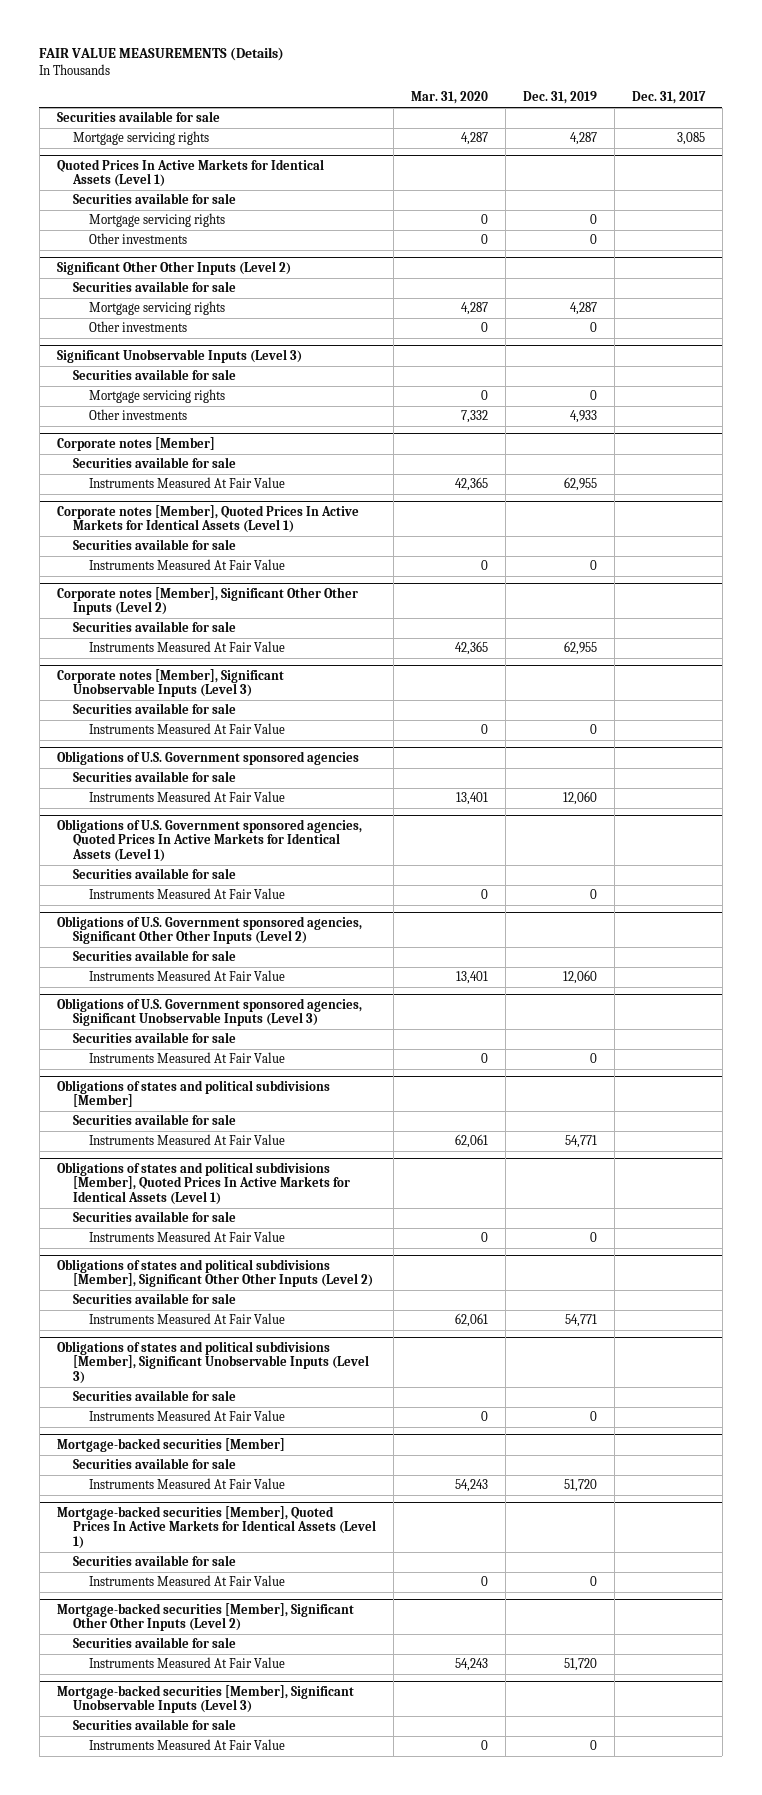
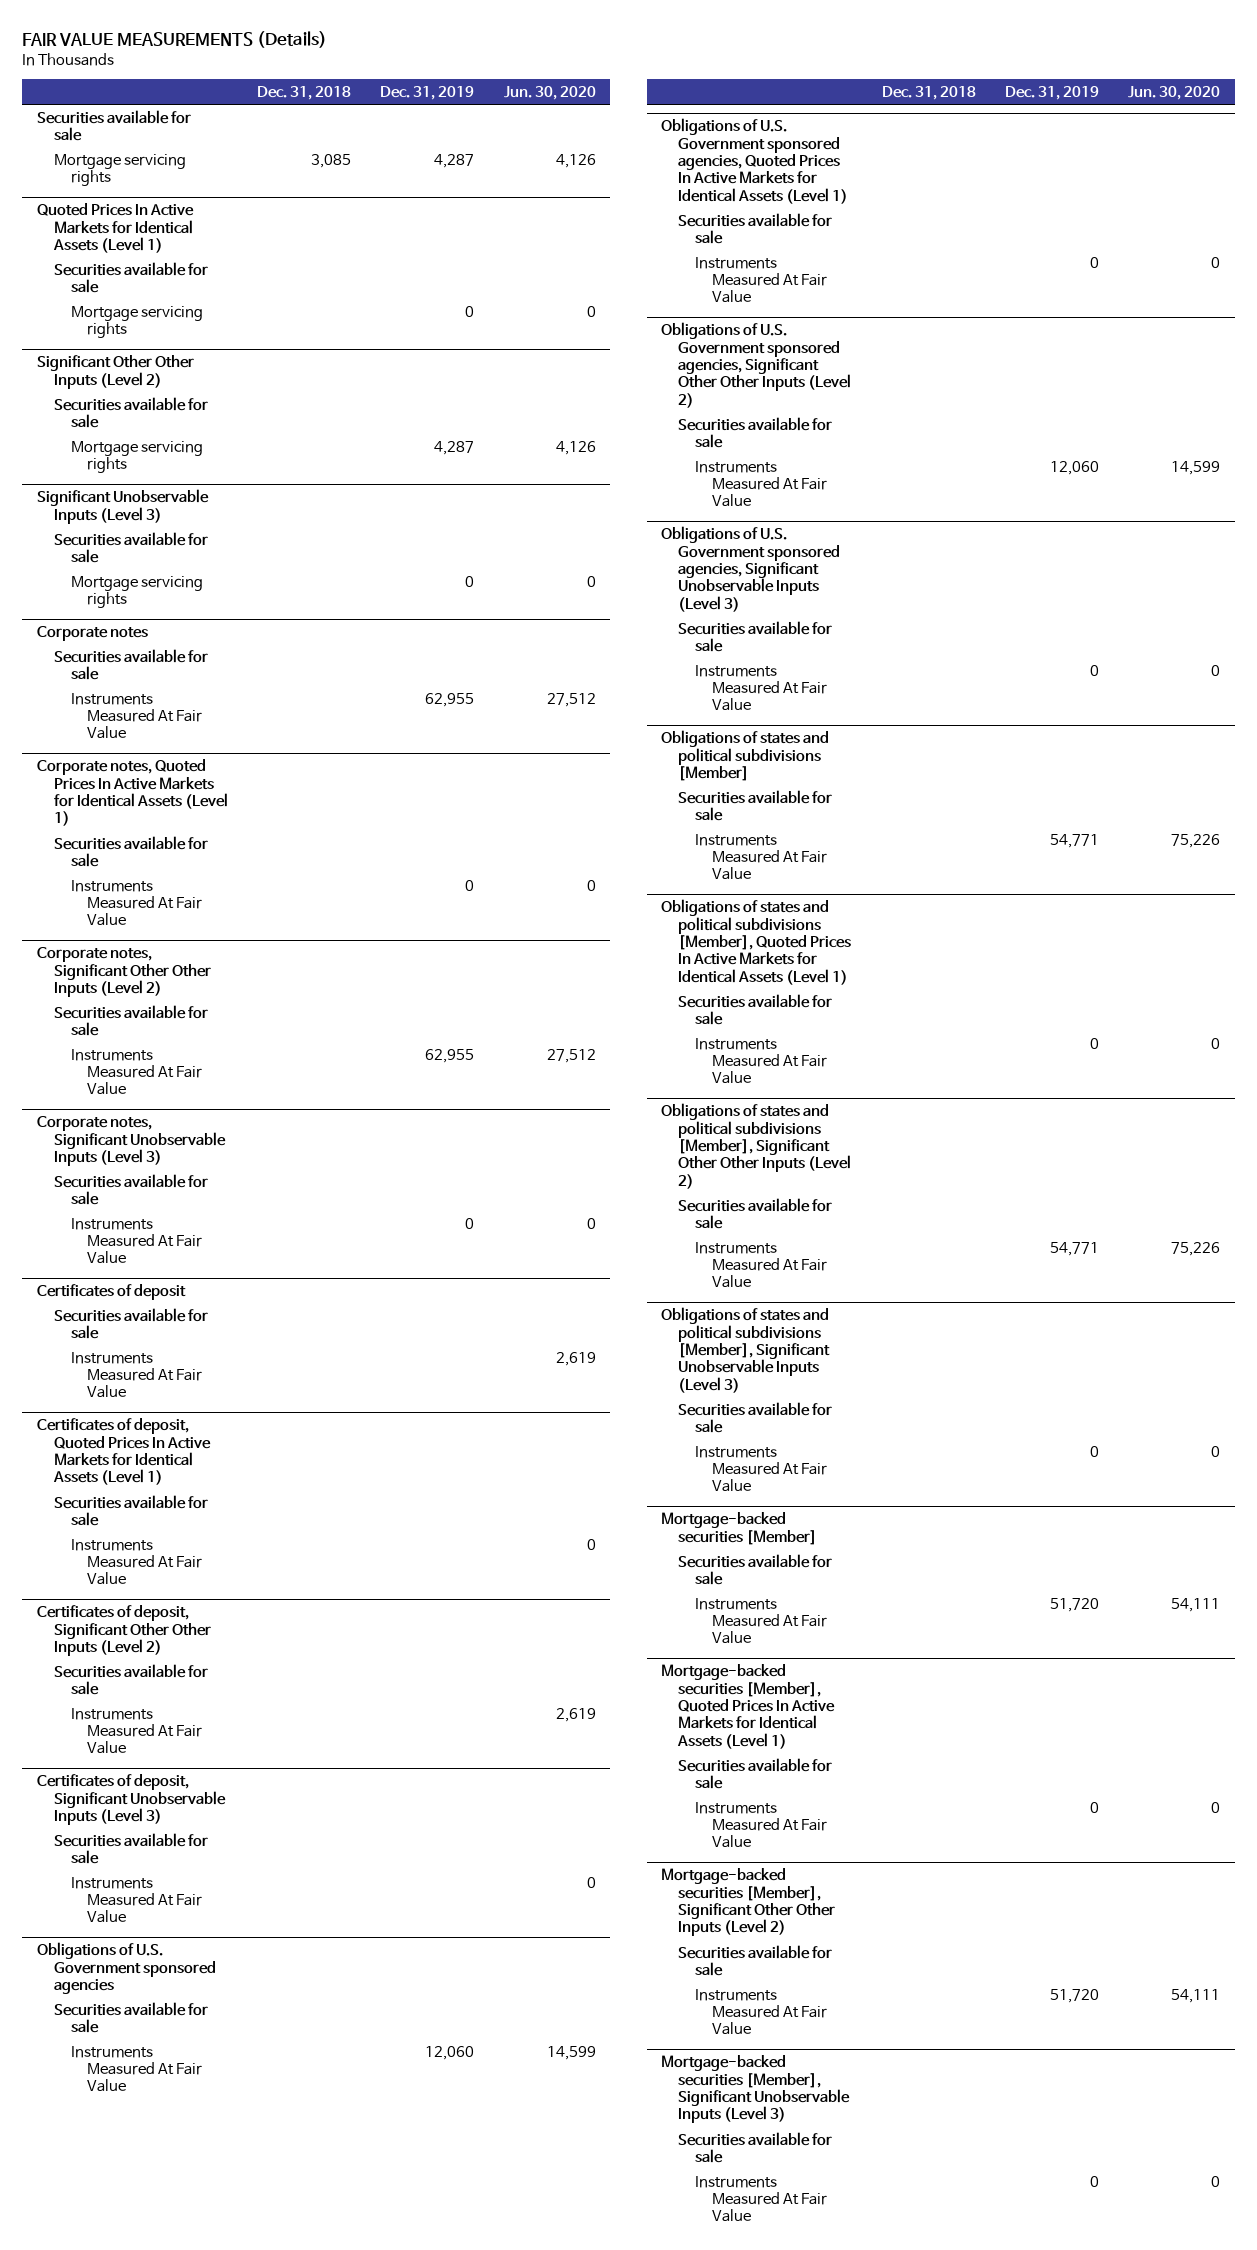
[410,91,488,105] Mar. 31, 2020 -> none
[631,91,706,105] Dec. 31, 2017 -> none
none -> [257,85,352,100] Dec. 31, 2018
none -> [503,85,596,100] Jun. 30, 2020
[88,233,187,245] Other investments -> none
[88,321,187,333] Other investments -> none
[88,409,187,421] Other investments -> none
[56,436,215,451] Corporate notes [Member] -> [36,626,148,642] Corporate notes
[56,504,359,534] Corporate notes [Member], Quoted Prices In Active Markets for Identical Assets (Level 1) -> [36,759,228,827] Corporate notes, Quoted Prices In Active Markets for Identical Assets (Level 1)
[56,586,358,616] Corporate notes [Member], Significant Other Other Inputs (Level 2) -> [36,947,211,998] Corporate notes, Significant Other Other Inputs (Level 2)
[56,668,284,698] Corporate notes [Member], Significant Unobservable Inputs (Level 3) -> [36,1116,226,1167] Corporate notes, Significant Unobservable Inputs (Level 3)
none -> [36,1284,186,1301] Certificates of deposit
none -> [53,1307,208,1340] Securities available for sale
none -> [70,1351,203,1399] Instruments Measured At Fair Value
none -> [36,1418,211,1486] Certificates of deposit, Quoted Prices In Active Markets for Identical Assets (Level 1)
none -> [53,1494,208,1527] Securities available for sale
none -> [70,1538,203,1586] Instruments Measured At Fair Value
none -> [36,1605,211,1657] Certificates of deposit, Significant Other Other Inputs (Level 2)
none -> [53,1663,208,1696] Securities available for sale
none -> [70,1707,203,1755] Instruments Measured At Fair Value
none -> [36,1774,226,1826] Certificates of deposit, Significant Unobservable Inputs (Level 3)
none -> [53,1832,208,1865] Securities available for sale
none -> [70,1876,203,1924] Instruments Measured At Fair Value

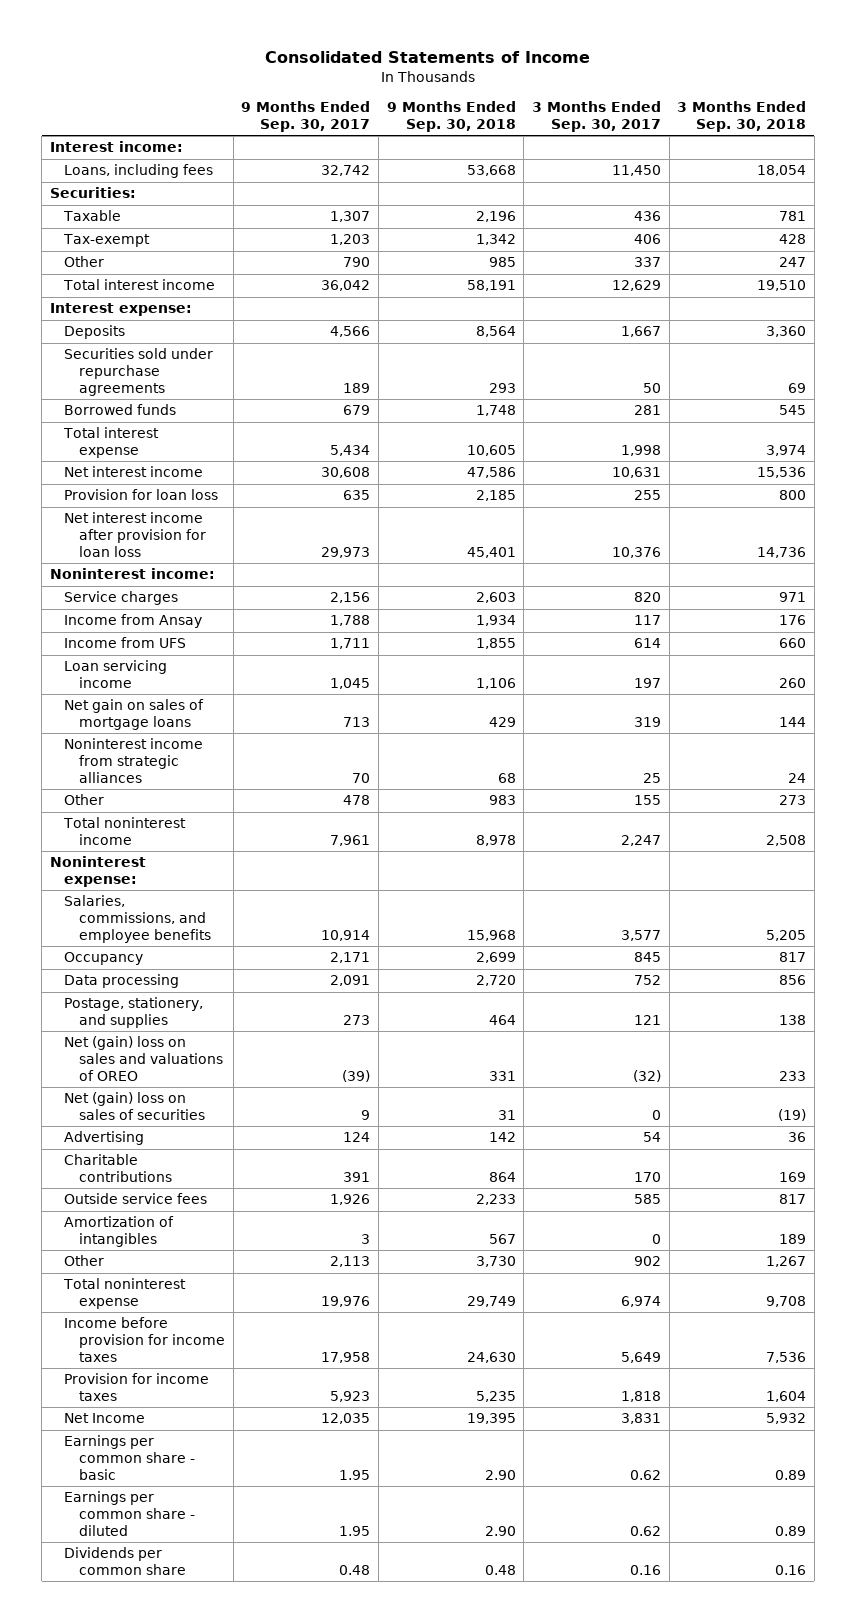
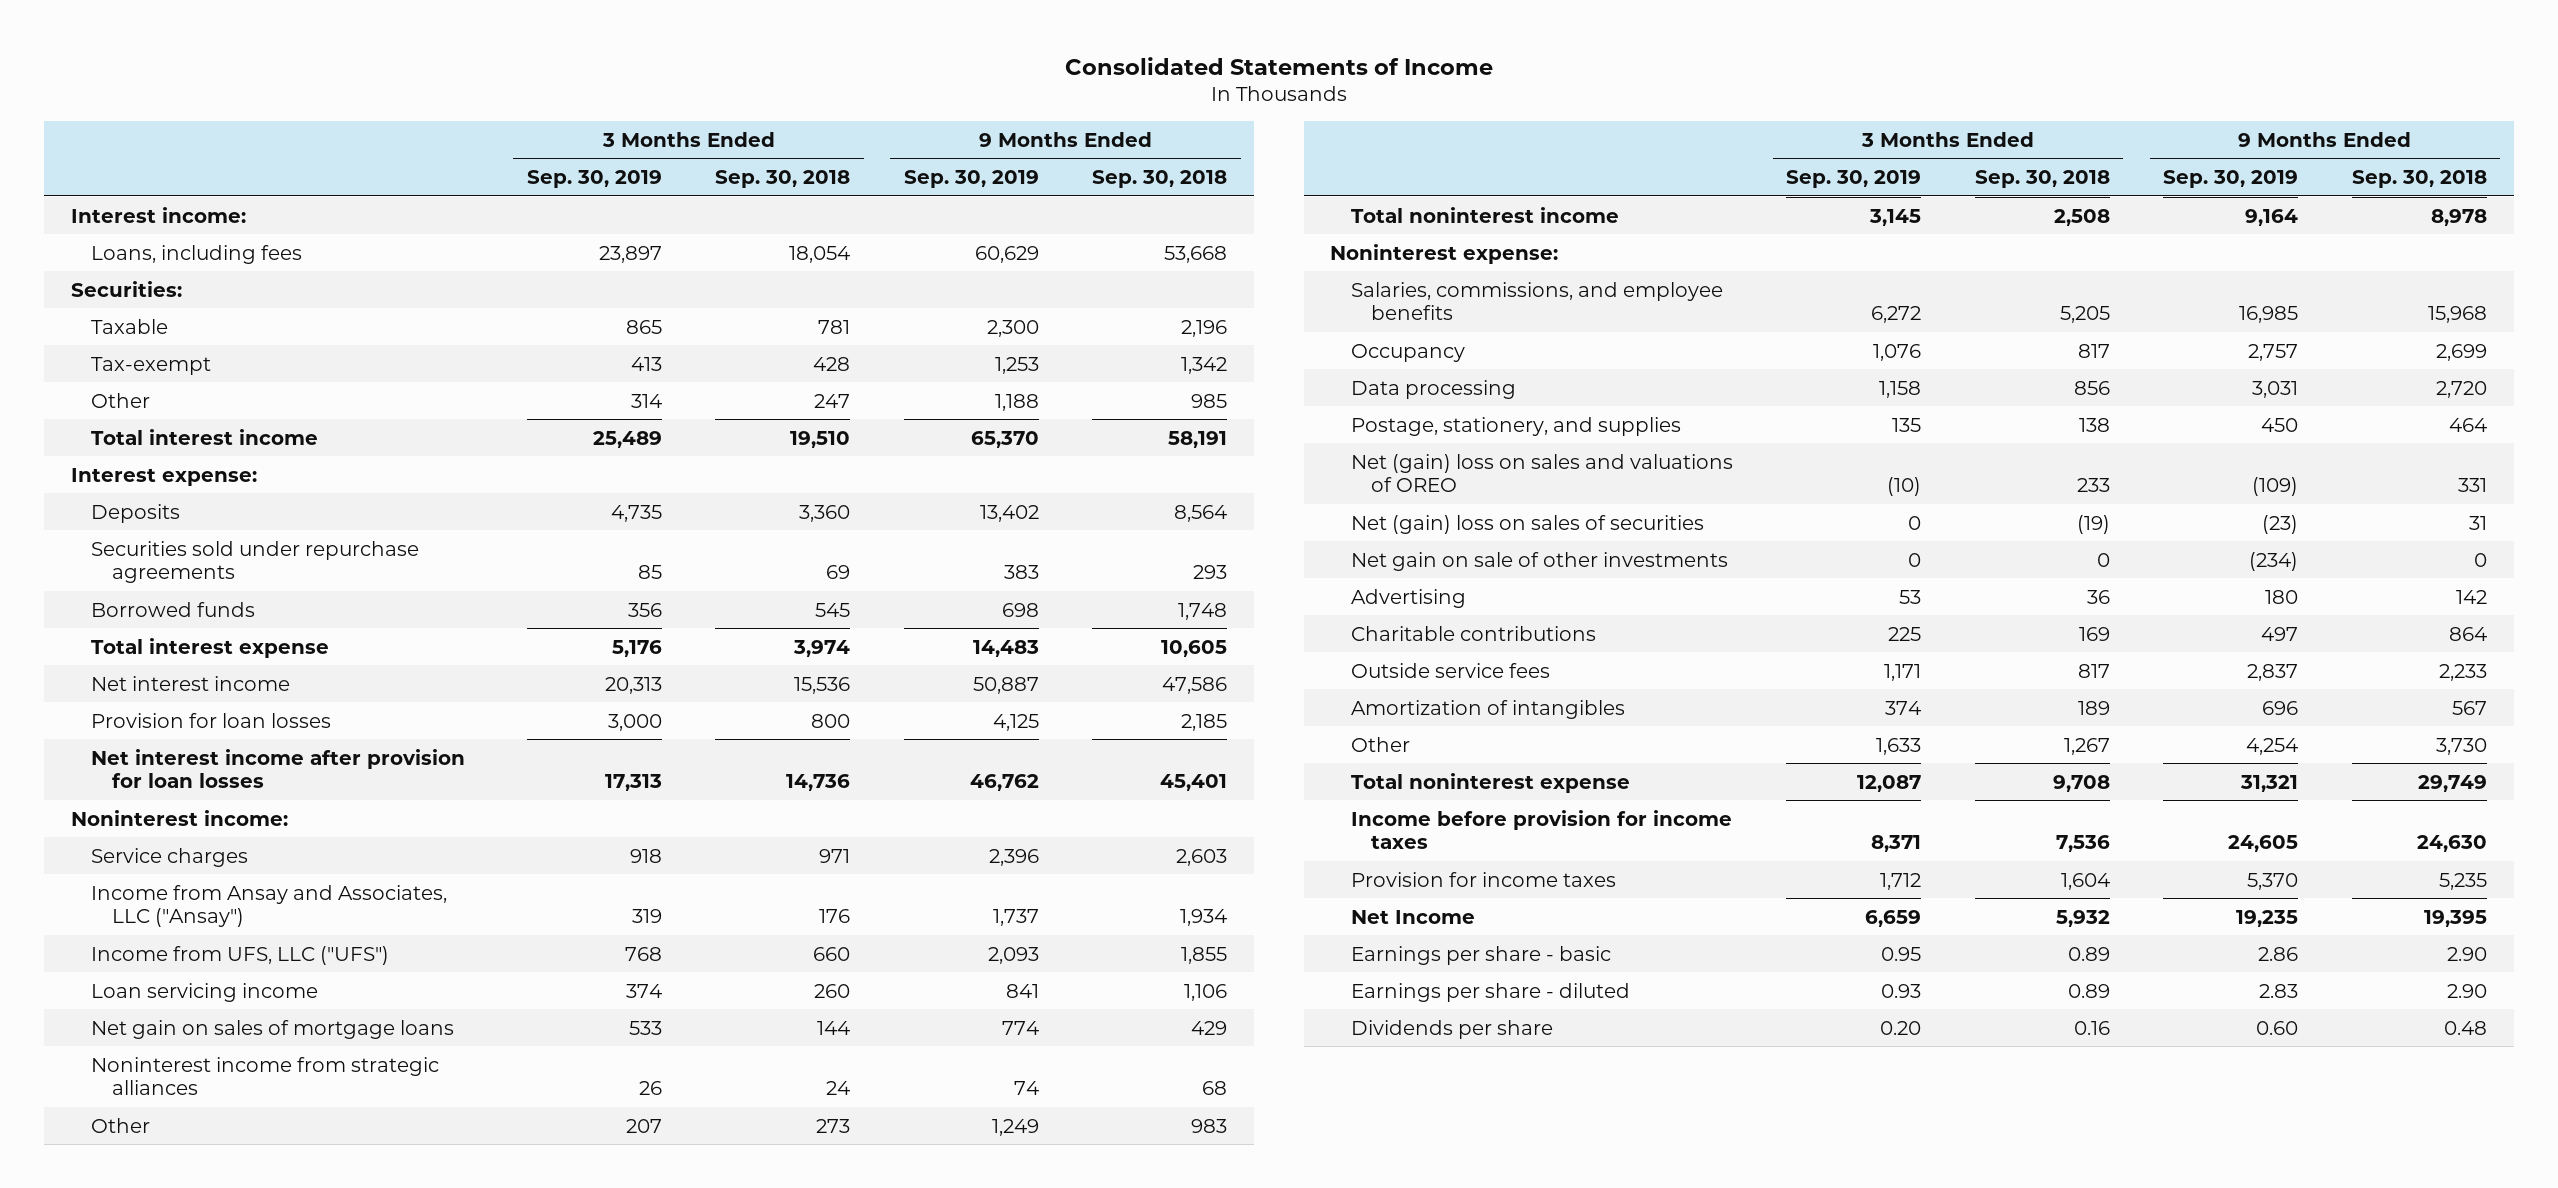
[241,101,371,132] 9 Months Ended Sep. 30, 2017 -> none
[532,101,662,132] 3 Months Ended Sep. 30, 2017 -> none
none -> [526,170,662,189] Sep. 30, 2019
none -> [903,170,1039,189] Sep. 30, 2019
[64,489,219,501] Provision for loan loss -> [91,712,332,728] Provision for loan losses
[64,512,207,557] Net interest income after provision for loan loss -> [91,748,466,789] Net interest income after provision for loan losses
[64,614,203,629] Income from Ansay -> [91,884,448,928] Income from Ansay and Associates, LLC ("Ansay")
[64,637,187,649] Income from UFS -> [91,945,390,965] Income from UFS, LLC ("UFS")
none -> [1350,551,1728,571] Net gain on sale of other investments
[64,1435,196,1480] Earnings per common share - basic -> [1350,945,1611,965] Earnings per share - basic
[64,1491,196,1536] Earnings per common share - diluted -> [1350,982,1630,1002] Earnings per share - diluted
[64,1547,187,1576] Dividends per common share -> [1350,1019,1553,1039] Dividends per share

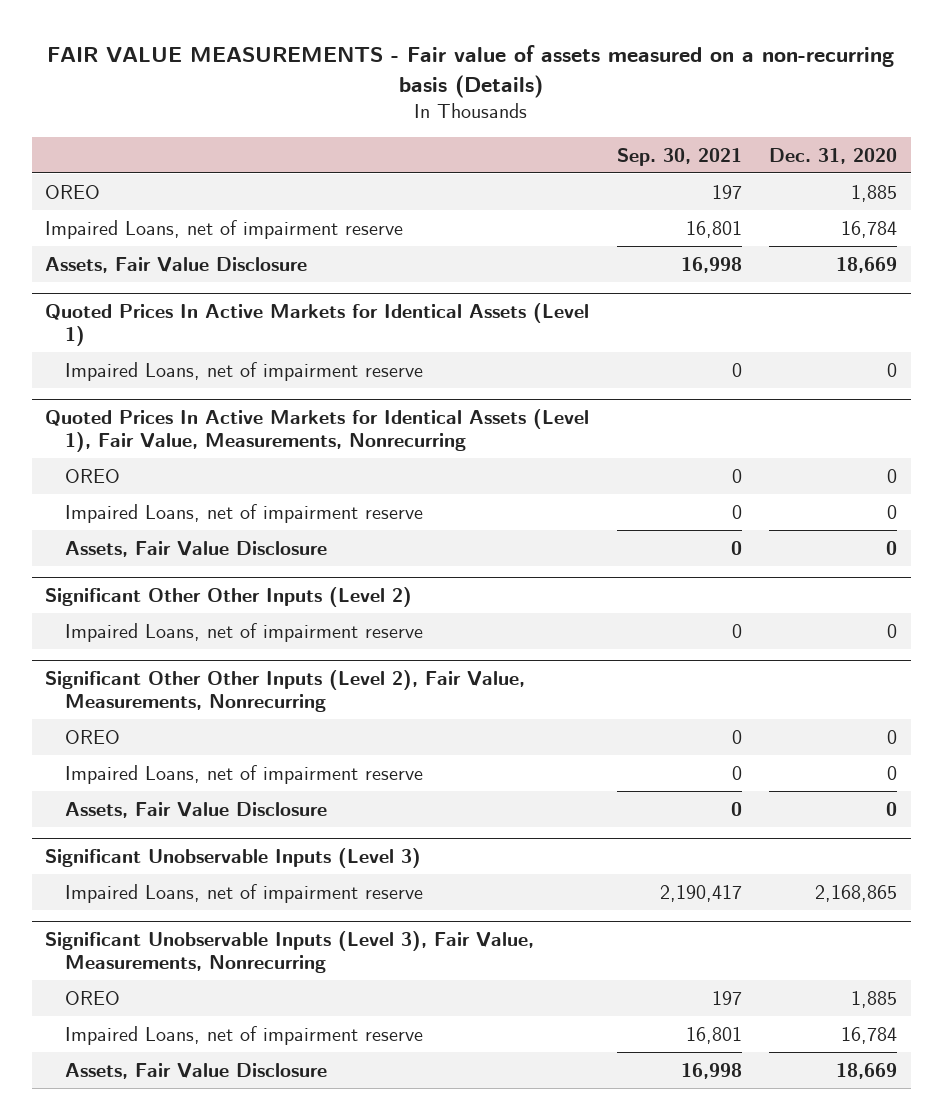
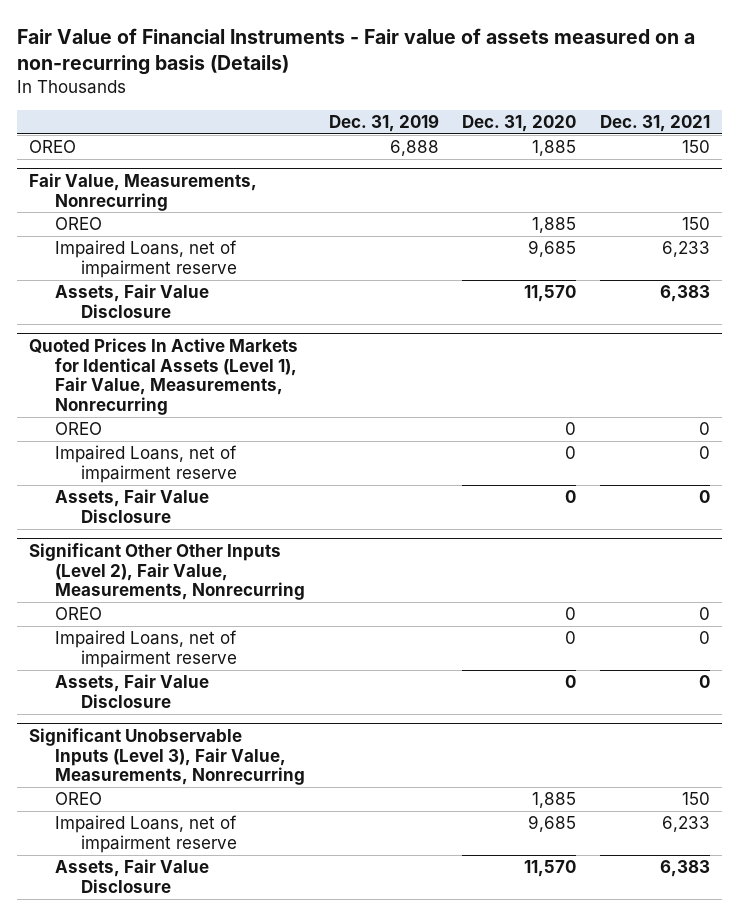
[47,44,895,98] FAIR VALUE MEASUREMENTS - Fair value of assets measured on a non-recurring basis (Details) -> [17,27,696,75] Fair Value of Financial Instruments - Fair value of assets measured on a non-recurring basis (Details)
[616,147,742,166] Sep. 30, 2021 -> none
none -> [328,113,439,132] Dec. 31, 2019
none -> [599,114,710,132] Dec. 31, 2021
[45,303,590,347] Quoted Prices In Active Markets for Identical Assets (Level 1) -> none
[65,361,424,381] Impaired Loans, net of impairment reserve -> none
none -> [29,172,258,211] Fair Value, Measurements, Nonrecurring
none -> [55,217,103,231] OREO
[841,220,898,238] 16,784 -> [528,240,577,258] 9,685
[836,256,898,273] 18,669 -> [524,285,577,303] 11,570
[45,587,413,608] Significant Other Other Inputs (Level 2) -> none
[65,622,424,642] Impaired Loans, net of impairment reserve -> none
[45,848,422,869] Significant Unobservable Inputs (Level 3) -> none
[65,883,424,903] Impaired Loans, net of impairment reserve -> none
[841,1026,898,1044] 16,784 -> [528,815,577,833] 9,685
[836,1062,898,1079] 18,669 -> [524,860,577,878] 11,570

